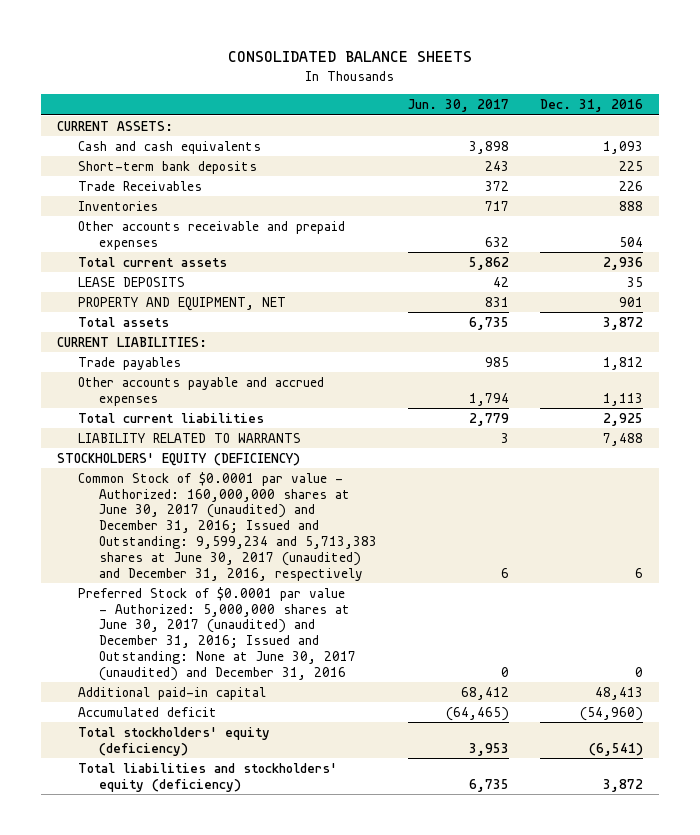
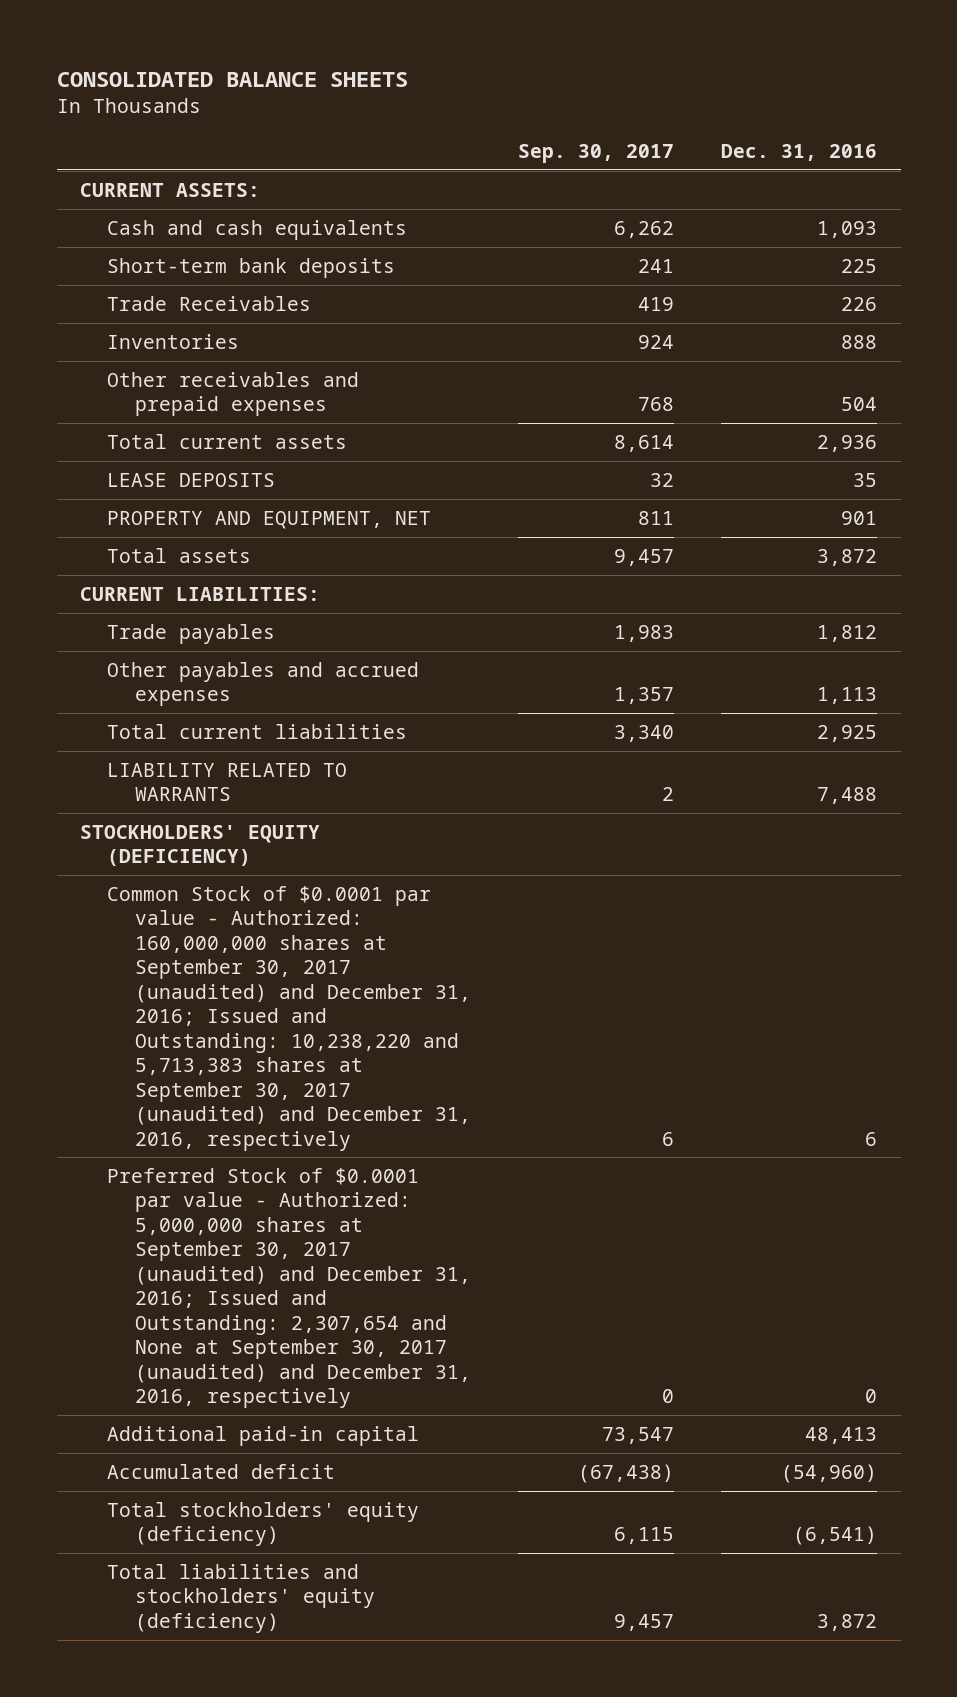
[408,99,510,113] Jun. 30, 2017 -> none
none -> [517,143,674,163] Sep. 30, 2017
[77,220,345,250] Other accounts receivable and prepaid expenses -> [107,371,360,417] Other receivables and prepaid expenses
[77,376,324,406] Other accounts payable and accrued expenses -> [107,661,420,707] Other payables and accrued expenses
[77,471,377,581] Common Stock of $0.0001 par value - Authorized: 160,000,000 shares at June 30, 2017 (unaudited) and December 31, 2016; Issued and Outstanding: 9,599,234 and 5,713,383 shares at June 30, 2017 (unaudited) and December 31, 2016, respectively -> [107,885,471,1151] Common Stock of $0.0001 par value - Authorized: 160,000,000 shares at September 30, 2017 (unaudited) and December 31, 2016; Issued and Outstanding: 10,238,220 and 5,713,383 shares at September 30, 2017 (unaudited) and December 31, 2016, respectively
[77,586,356,681] Preferred Stock of $0.0001 par value - Authorized: 5,000,000 shares at June 30, 2017 (unaudited) and December 31, 2016; Issued and Outstanding: None at June 30, 2017 (unaudited) and December 31, 2016 -> [107,1167,471,1409] Preferred Stock of $0.0001 par value - Authorized: 5,000,000 shares at September 30, 2017 (unaudited) and December 31, 2016; Issued and Outstanding: 2,307,654 and None at September 30, 2017 (unaudited) and December 31, 2016, respectively

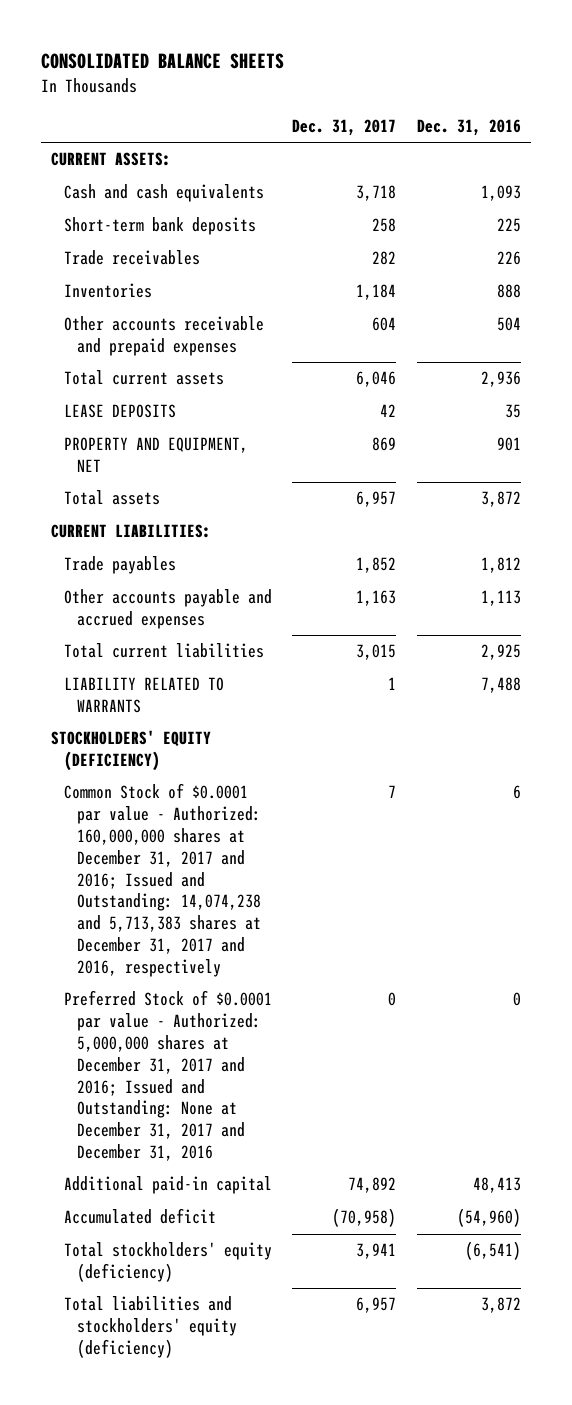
[517,143,674,163] Sep. 30, 2017 -> none
none -> [292,118,397,136] Dec. 31, 2017
[107,295,312,311] Trade Receivables -> [63,250,200,266] Trade receivables
[107,371,360,417] Other receivables and prepaid expenses -> [63,316,264,357] Other accounts receivable and prepaid expenses
[107,661,420,707] Other payables and accrued expenses -> [63,589,272,630] Other accounts payable and accrued expenses
[107,885,471,1151] Common Stock of $0.0001 par value - Authorized: 160,000,000 shares at September 30, 2017 (unaudited) and December 31, 2016; Issued and Outstanding: 10,238,220 and 5,713,383 shares at September 30, 2017 (unaudited) and December 31, 2016, respectively -> [63,783,261,977] Common Stock of $0.0001 par value - Authorized: 160,000,000 shares at December 31, 2017 and 2016; Issued and Outstanding: 14,074,238 and 5,713,383 shares at December 31, 2017 and 2016, respectively
[107,1167,471,1409] Preferred Stock of $0.0001 par value - Authorized: 5,000,000 shares at September 30, 2017 (unaudited) and December 31, 2016; Issued and Outstanding: 2,307,654 and None at September 30, 2017 (unaudited) and December 31, 2016, respectively -> [63,990,272,1161] Preferred Stock of $0.0001 par value - Authorized: 5,000,000 shares at December 31, 2017 and 2016; Issued and Outstanding: None at December 31, 2017 and December 31, 2016

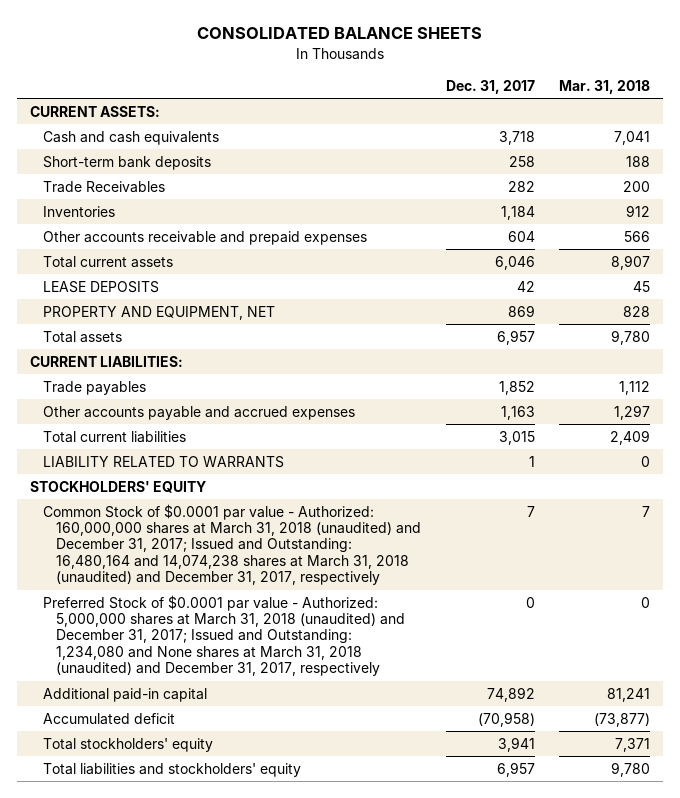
[416,118,521,136] Dec. 31, 2016 -> none
none -> [559,79,651,94] Mar. 31, 2018
[63,250,200,266] Trade receivables -> [42,180,165,193] Trade Receivables
[50,730,211,772] STOCKHOLDERS' EQUITY (DEFICIENCY) -> [29,480,206,493] STOCKHOLDERS' EQUITY
[63,783,261,977] Common Stock of $0.0001 par value - Authorized: 160,000,000 shares at December 31, 2017 and 2016; Issued and Outstanding: 14,074,238 and 5,713,383 shares at December 31, 2017 and 2016, respectively -> [42,503,421,586] Common Stock of $0.0001 par value - Authorized: 160,000,000 shares at March 31, 2018 (unaudited) and December 31, 2017; Issued and Outstanding: 16,480,164 and 14,074,238 shares at March 31, 2018 (unaudited) and December 31, 2017, respectively
[63,990,272,1161] Preferred Stock of $0.0001 par value - Authorized: 5,000,000 shares at December 31, 2017 and 2016; Issued and Outstanding: None at December 31, 2017 and December 31, 2016 -> [42,594,405,677] Preferred Stock of $0.0001 par value - Authorized: 5,000,000 shares at March 31, 2018 (unaudited) and December 31, 2017; Issued and Outstanding: 1,234,080 and None shares at March 31, 2018 (unaudited) and December 31, 2017, respectively
[63,1242,272,1283] Total stockholders' equity (deficiency) -> [42,737,213,752] Total stockholders' equity
[63,1296,237,1358] Total liabilities and stockholders' equity (deficiency) -> [42,762,301,777] Total liabilities and stockholders' equity

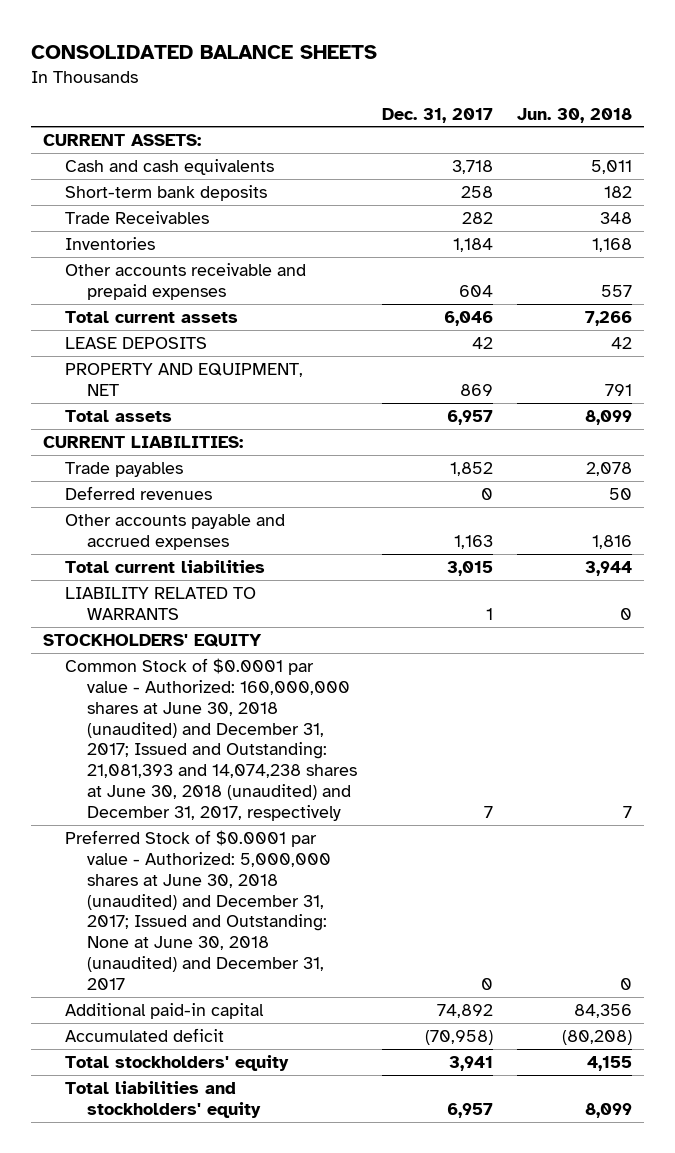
[559,79,651,94] Mar. 31, 2018 -> none
none -> [516,107,632,123] Jun. 30, 2018
none -> [65,485,213,500] Deferred revenues
[42,503,421,586] Common Stock of $0.0001 par value - Authorized: 160,000,000 shares at March 31, 2018 (unaudited) and December 31, 2017; Issued and Outstanding: 16,480,164 and 14,074,238 shares at March 31, 2018 (unaudited) and December 31, 2017, respectively -> [65,657,358,822] Common Stock of $0.0001 par value - Authorized: 160,000,000 shares at June 30, 2018 (unaudited) and December 31, 2017; Issued and Outstanding: 21,081,393 and 14,074,238 shares at June 30, 2018 (unaudited) and December 31, 2017, respectively
[42,594,405,677] Preferred Stock of $0.0001 par value - Authorized: 5,000,000 shares at March 31, 2018 (unaudited) and December 31, 2017; Issued and Outstanding: 1,234,080 and None shares at March 31, 2018 (unaudited) and December 31, 2017, respectively -> [65,829,332,991] Preferred Stock of $0.0001 par value - Authorized: 5,000,000 shares at June 30, 2018 (unaudited) and December 31, 2017; Issued and Outstanding: None at June 30, 2018 (unaudited) and December 31, 2017

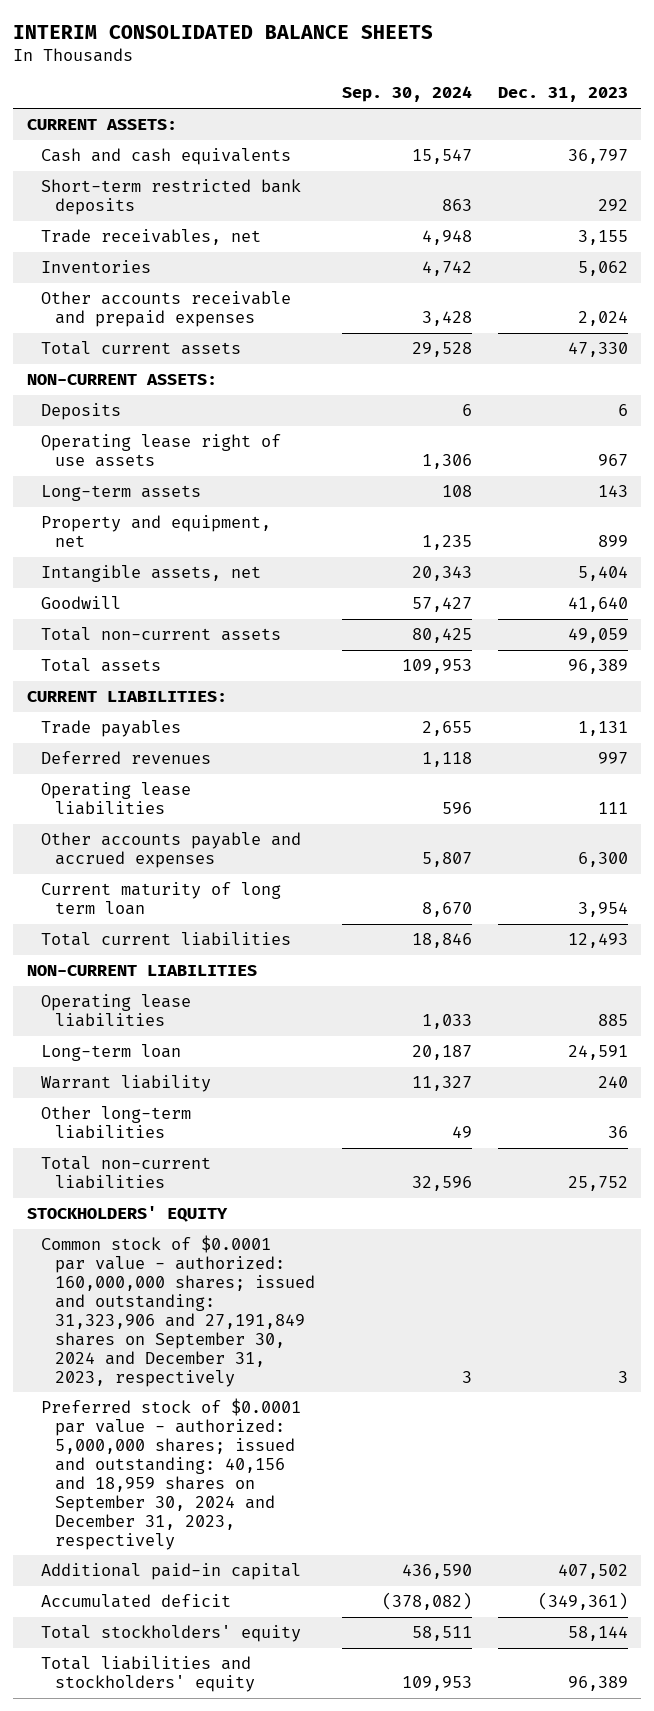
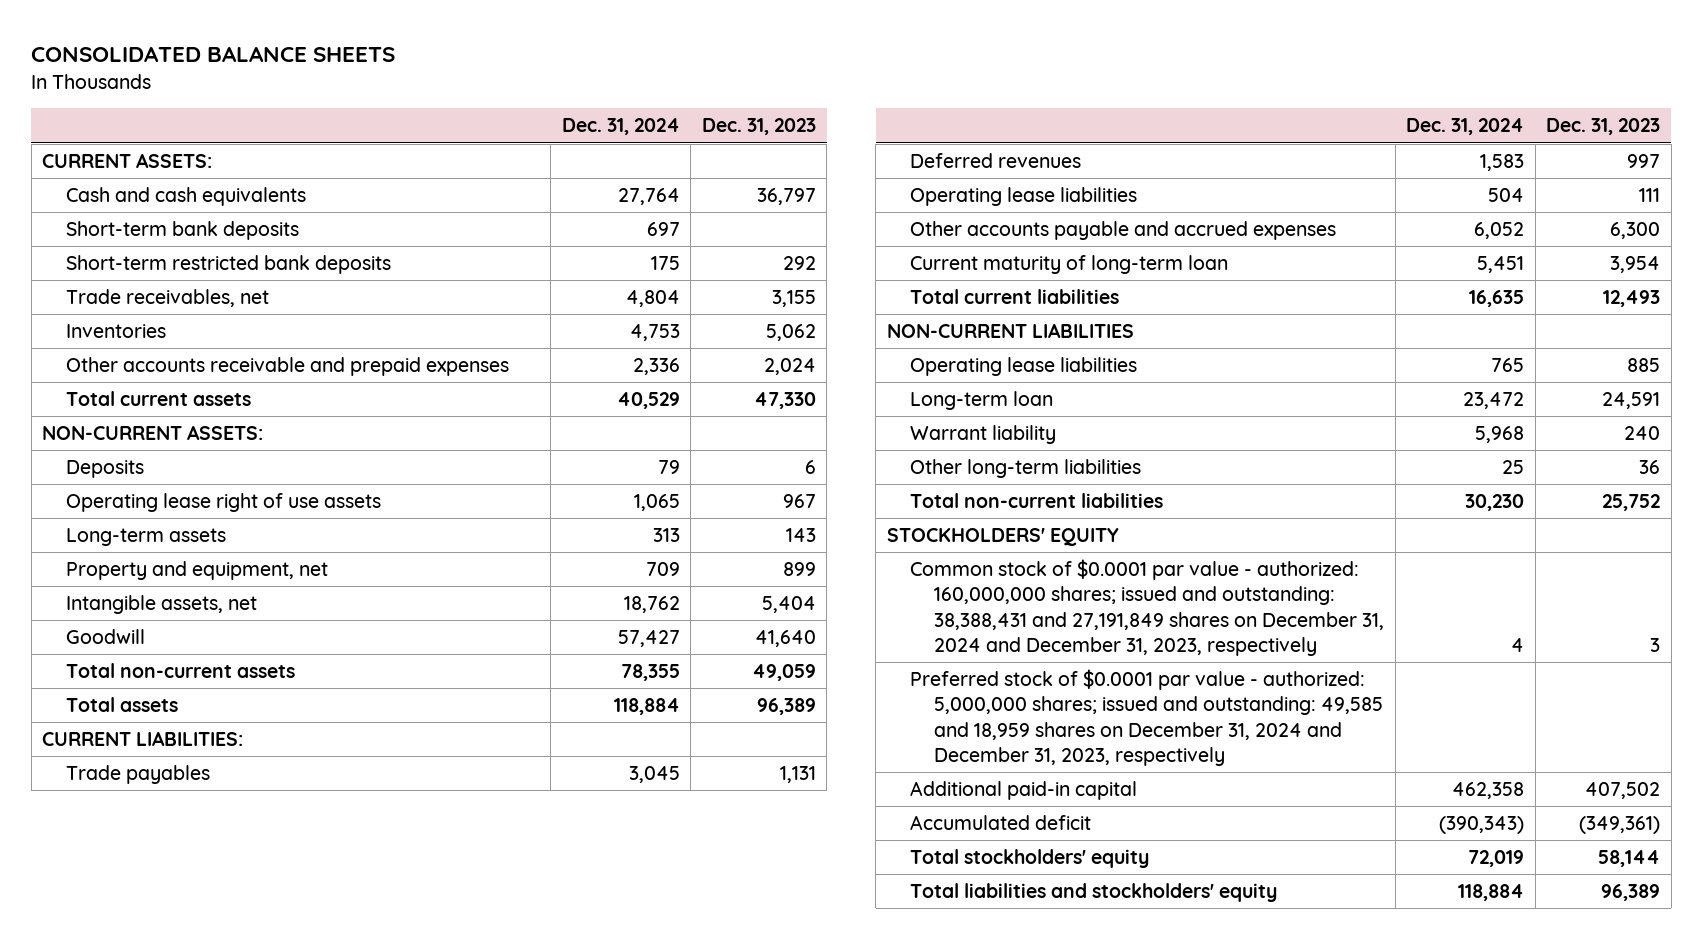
[13,24,434,39] INTERIM CONSOLIDATED BALANCE SHEETS -> [31,46,396,63] CONSOLIDATED BALANCE SHEETS
[341,86,472,103] Sep. 30, 2024 -> none
none -> [561,118,680,136] Dec. 31, 2024
none -> [66,221,300,241] Short-term bank deposits
[40,882,281,916] Current maturity of long term loan -> [910,255,1229,275] Current maturity of long-term loan
[40,1235,316,1387] Common stock of $0.0001 par value - authorized: 160,000,000 shares; issued and outstanding: 31,323,906 and 27,191,849 shares on September 30, 2024 and December 31, 2023, respectively -> [910,559,1385,656] Common stock of $0.0001 par value - authorized: 160,000,000 shares; issued and outstanding: 38,388,431 and 27,191,849 shares on December 31, 2024 and December 31, 2023, respectively
[40,1398,301,1550] Preferred stock of $0.0001 par value - authorized: 5,000,000 shares; issued and outstanding: 40,156 and 18,959 shares on September 30, 2024 and December 31, 2023, respectively -> [910,669,1384,766] Preferred stock of $0.0001 par value - authorized: 5,000,000 shares; issued and outstanding: 49,585 and 18,959 shares on December 31, 2024 and December 31, 2023, respectively

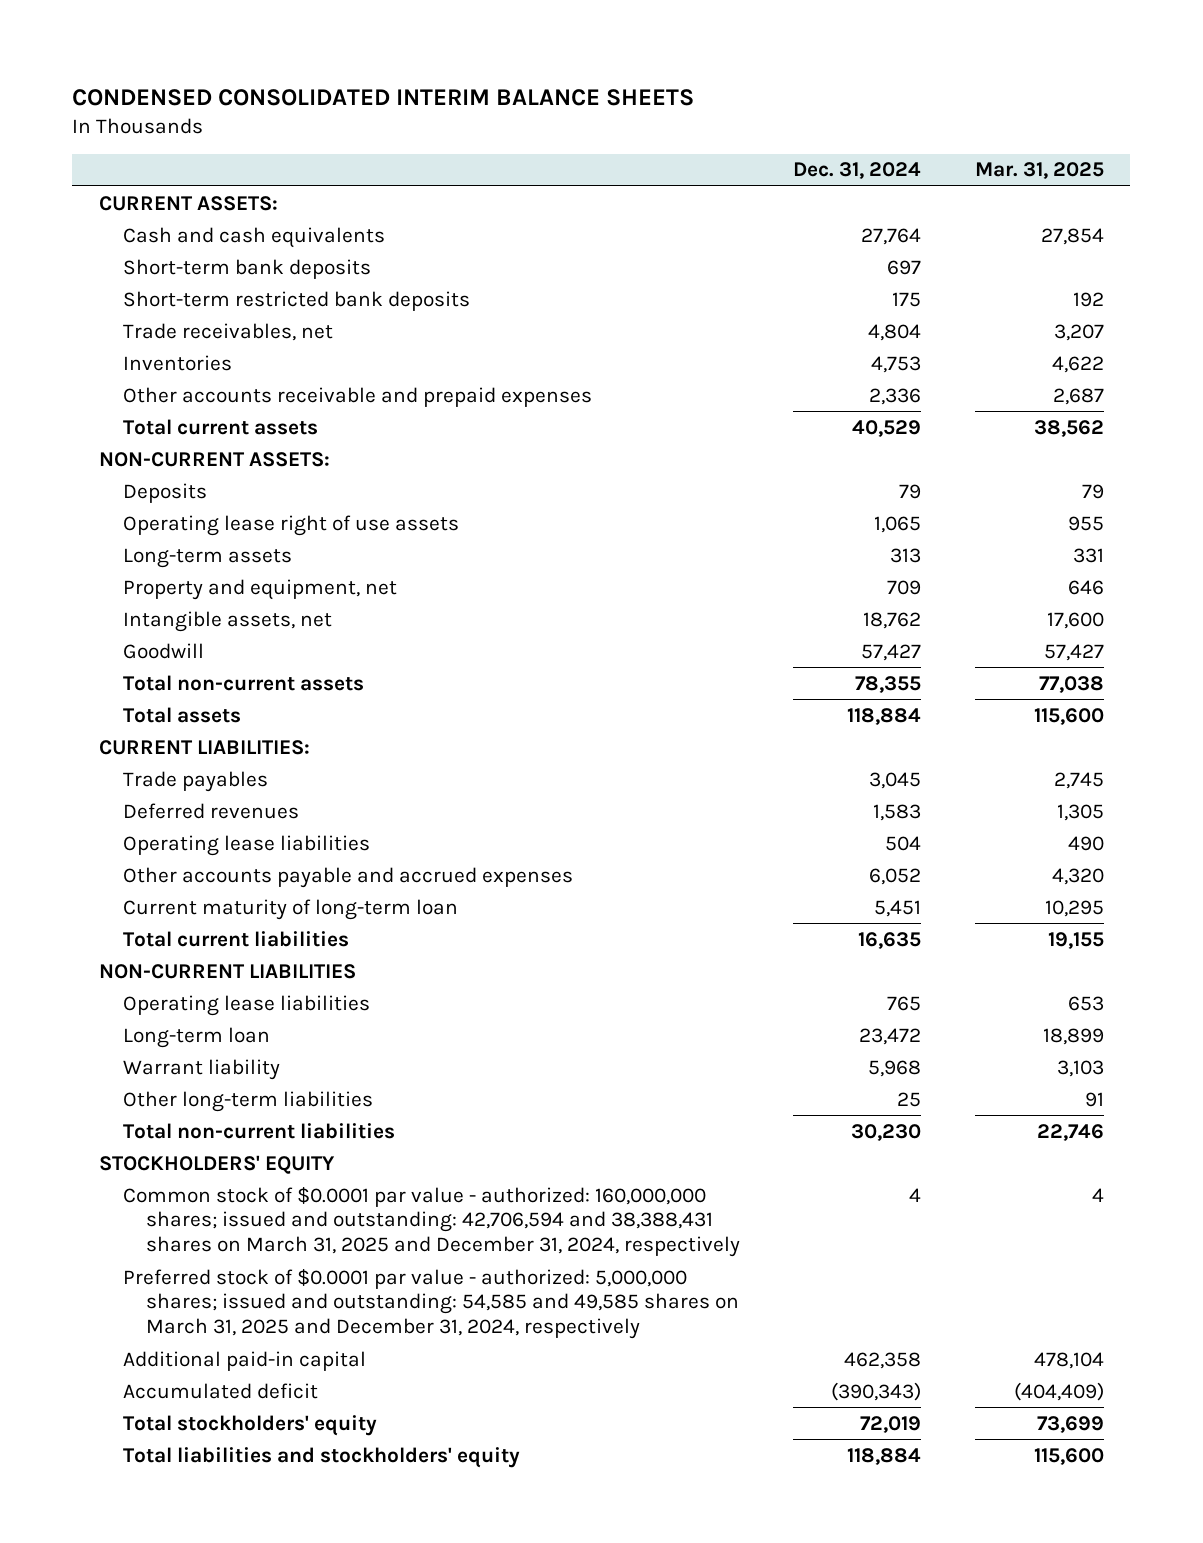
[31,46,396,63] CONSOLIDATED BALANCE SHEETS -> [72,88,695,106] CONDENSED CONSOLIDATED INTERIM BALANCE SHEETS
[701,118,816,136] Dec. 31, 2023 -> none
none -> [974,162,1104,180] Mar. 31, 2025
[910,559,1385,656] Common stock of $0.0001 par value - authorized: 160,000,000 shares; issued and outstanding: 38,388,431 and 27,191,849 shares on December 31, 2024 and December 31, 2023, respectively -> [122,1186,741,1258] Common stock of $0.0001 par value - authorized: 160,000,000 shares; issued and outstanding: 42,706,594 and 38,388,431 shares on March 31, 2025 and December 31, 2024, respectively
[910,669,1384,766] Preferred stock of $0.0001 par value - authorized: 5,000,000 shares; issued and outstanding: 49,585 and 18,959 shares on December 31, 2024 and December 31, 2023, respectively -> [122,1268,740,1340] Preferred stock of $0.0001 par value - authorized: 5,000,000 shares; issued and outstanding: 54,585 and 49,585 shares on March 31, 2025 and December 31, 2024, respectively

